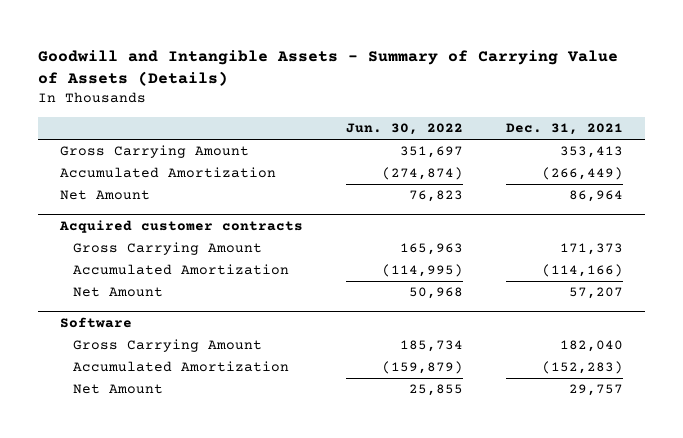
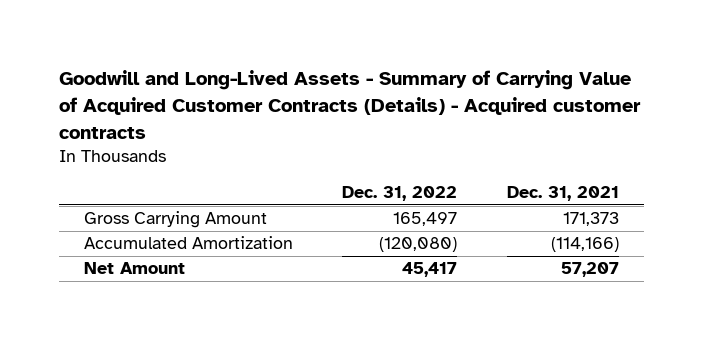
[38,49,619,86] Goodwill and Intangible Assets - Summary of Carrying Value of Assets (Details) -> [58,70,641,140] Goodwill and Long-Lived Assets - Summary of Carrying Value of Acquired Customer Contracts (Details) - Acquired customer contracts
[346,123,464,136] Jun. 30, 2022 -> none
none -> [342,186,458,202] Dec. 31, 2022
[59,145,249,159] Gross Carrying Amount -> none
[59,167,276,179] Accumulated Amortization -> none
[59,190,150,201] Net Amount -> none
[58,220,303,234] Acquired customer contracts -> none
[59,317,132,329] Software -> none
[72,339,262,353] Gross Carrying Amount -> none
[72,361,289,373] Accumulated Amortization -> none
[72,384,163,395] Net Amount -> none

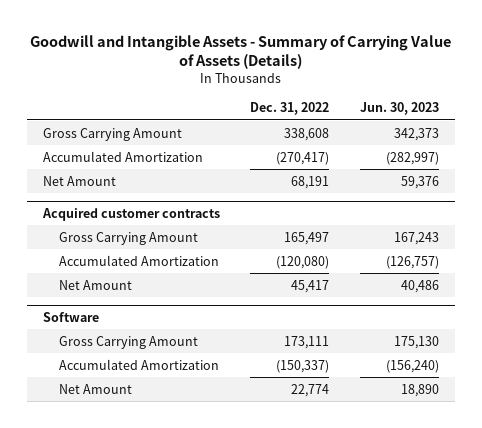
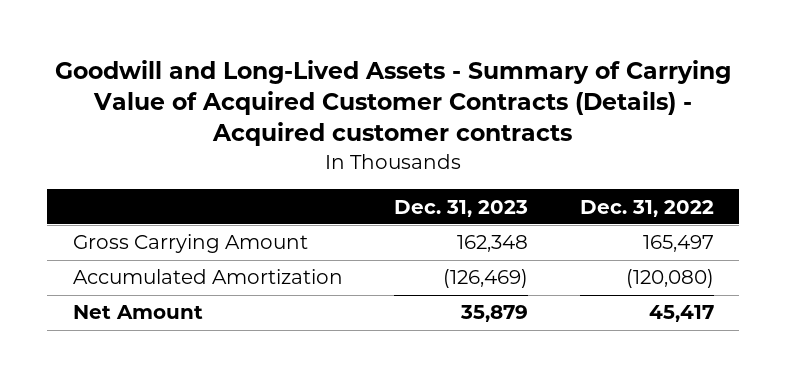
[29,34,451,70] Goodwill and Intangible Assets - Summary of Carrying Value of Assets (Details) -> [55,59,732,147] Goodwill and Long-Lived Assets - Summary of Carrying Value of Acquired Customer Contracts (Details) - Acquired customer contracts
[360,102,440,116] Jun. 30, 2023 -> none
none -> [394,199,529,217] Dec. 31, 2023
[42,127,182,141] Gross Carrying Amount -> none
[42,150,203,162] Accumulated Amortization -> none
[42,175,116,186] Net Amount -> none
[41,207,220,221] Acquired customer contracts -> none
[42,311,99,322] Software -> none
[59,335,199,349] Gross Carrying Amount -> none
[59,358,220,370] Accumulated Amortization -> none
[59,383,133,394] Net Amount -> none

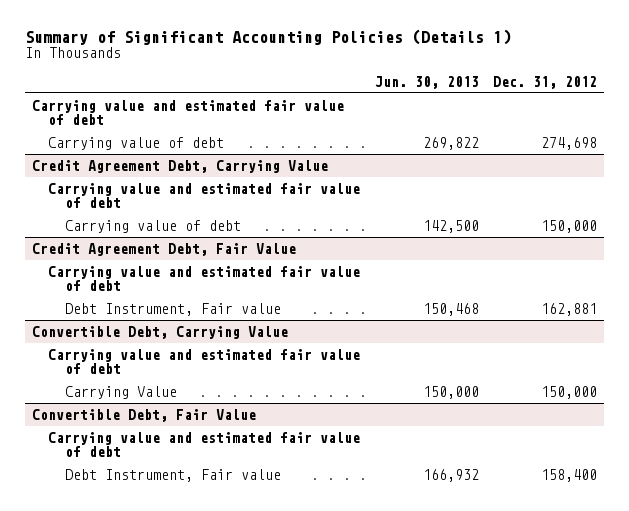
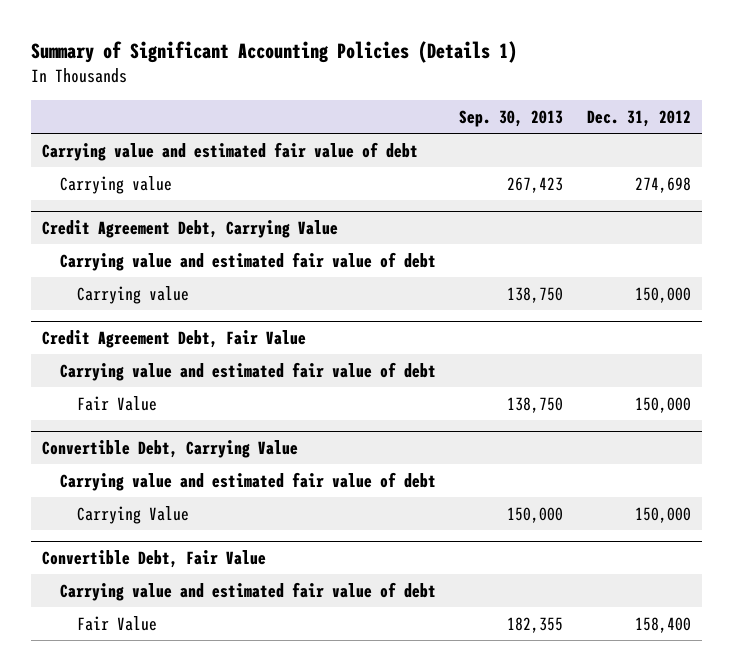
[374,75,479,89] Jun. 30, 2013 -> none
none -> [459,109,564,127] Sep. 30, 2013
[48,136,225,150] Carrying value of debt -> [59,175,172,194] Carrying value
[64,219,241,233] Carrying value of debt -> [77,285,190,304] Carrying value
[64,302,281,316] Debt Instrument, Fair value -> [77,395,158,411] Fair Value
[541,302,598,316] 162,881 -> [634,396,691,413] 150,000
[64,468,281,482] Debt Instrument, Fair value -> [77,615,158,631] Fair Value

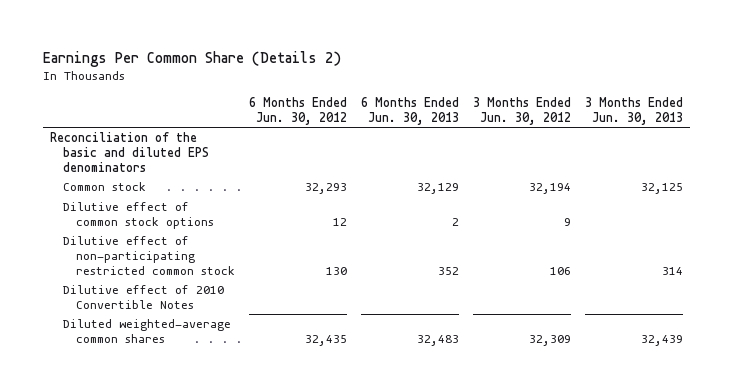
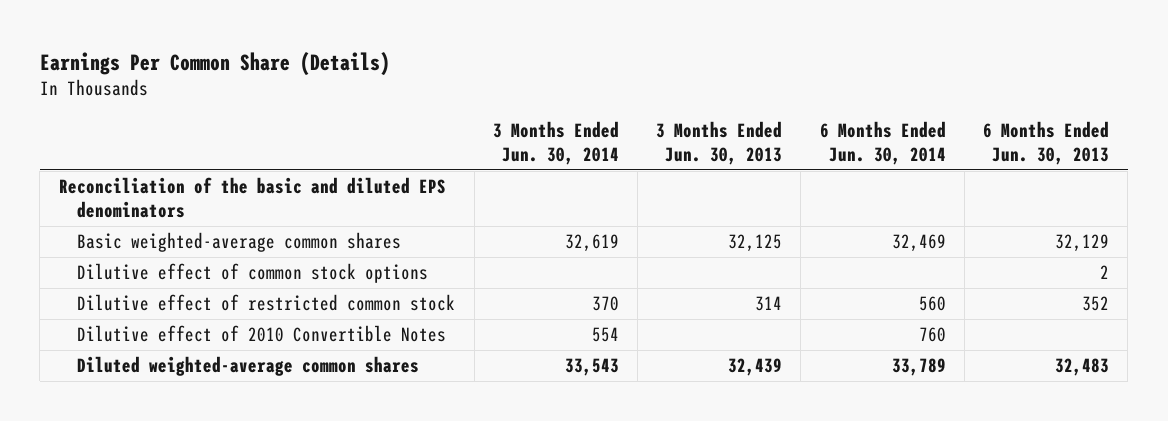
[43,50,342,67] Earnings Per Common Share (Details 2) -> [39,51,390,76] Earnings Per Common Share (Details)
[249,96,348,125] 6 Months Ended Jun. 30, 2012 -> none
[472,96,571,125] 3 Months Ended Jun. 30, 2012 -> none
none -> [492,120,619,165] 3 Months Ended Jun. 30, 2014
none -> [819,120,946,165] 6 Months Ended Jun. 30, 2014
[63,182,147,192] Common stock -> [77,232,402,253] Basic weighted-average common shares
[63,236,236,276] Dilutive effect of non-participating restricted common stock -> [77,294,456,312] Dilutive effect of restricted common stock

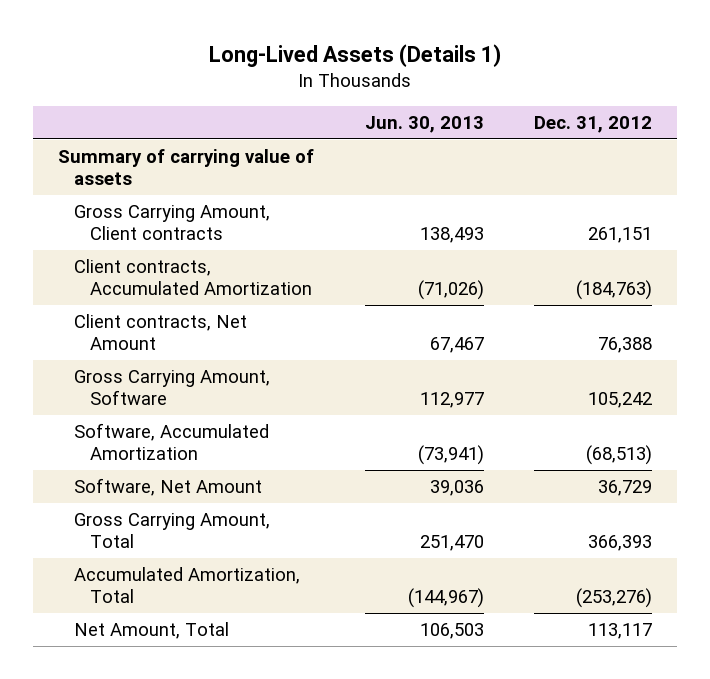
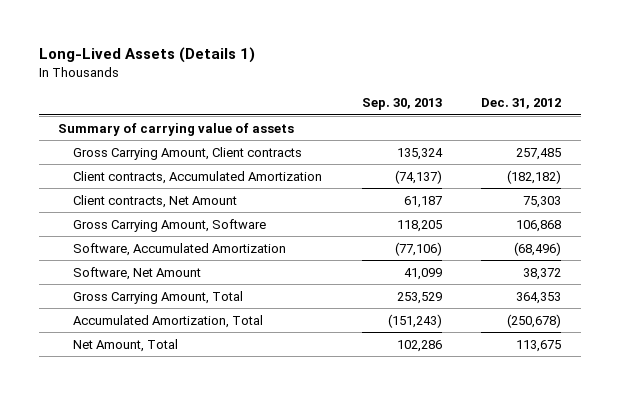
[364,116,484,134] Jun. 30, 2013 -> none
none -> [361,98,442,111] Sep. 30, 2013
[588,227,653,244] 261,151 -> [515,147,561,160] 257,485
[576,280,653,301] (184,763) -> [506,169,561,184] (182,182)
[598,337,653,354] 76,388 -> [522,195,561,208] 75,303
[588,392,653,409] 105,242 -> [515,219,561,232] 106,868
[586,445,653,466] (68,513) -> [513,241,561,256] (68,496)
[598,480,653,497] 36,729 -> [522,267,561,280] 38,372
[588,535,653,552] 366,393 -> [515,291,561,304] 364,353
[576,588,653,609] (253,276) -> [506,313,561,328] (250,678)
[588,623,653,640] 113,117 -> [515,339,561,352] 113,675

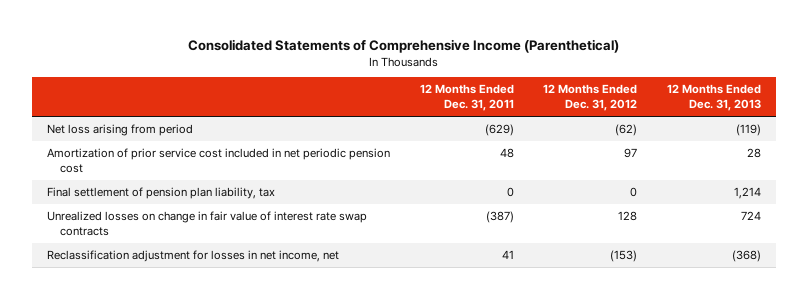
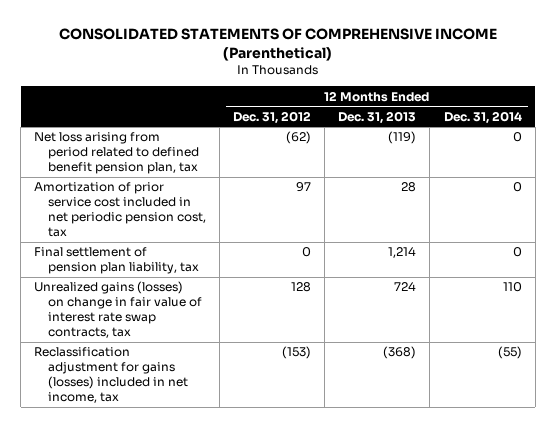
[188,39,620,54] Consolidated Statements of Comprehensive Income (Parenthetical) -> [58,28,497,61] CONSOLIDATED STATEMENTS OF COMPREHENSIVE INCOME (Parenthetical)
[419,84,514,112] 12 Months Ended Dec. 31, 2011 -> none
none -> [443,110,522,124] Dec. 31, 2014
[47,124,194,137] Net loss arising from period -> [34,132,200,175] Net loss arising from period related to defined benefit pension plan, tax
[47,148,391,173] Amortization of prior service cost included in net periodic pension cost -> [34,182,207,237] Amortization of prior service cost included in net periodic pension cost, tax
[47,211,368,236] Unrealized losses on change in fair value of interest rate swap contracts -> [34,281,203,338] Unrealized gains (losses) on change in fair value of interest rate swap contracts, tax
[47,250,340,263] Reclassification adjustment for losses in net income, net -> [34,347,189,403] Reclassification adjustment for gains (losses) included in net income, tax

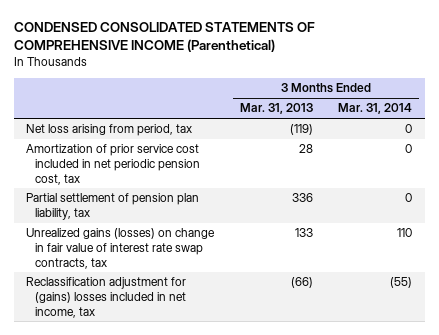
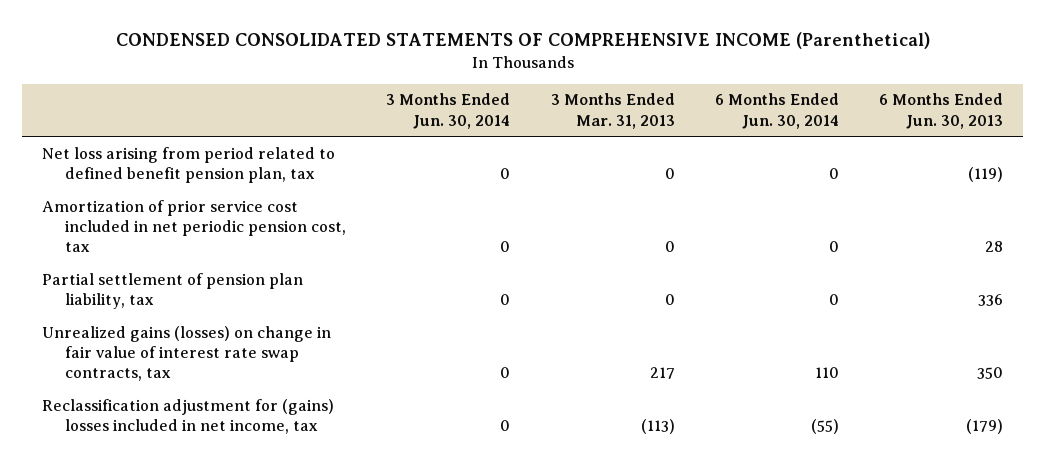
[338,103,413,115] Mar. 31, 2014 -> none
none -> [386,93,511,129] 3 Months Ended Jun. 30, 2014
none -> [714,93,839,129] 6 Months Ended Jun. 30, 2014
none -> [879,93,1004,129] 6 Months Ended Jun. 30, 2013
[26,124,193,137] Net loss arising from period, tax -> [41,146,335,183] Net loss arising from period related to defined benefit pension plan, tax
[289,124,313,136] (119) -> [664,167,675,179] 0
[298,144,313,154] 28 -> [664,241,675,253] 0
[291,193,313,203] 336 -> [664,293,675,305] 0
[294,228,313,238] 133 -> [649,367,675,380] 217
[290,277,313,289] (66) -> [640,418,675,434] (113)

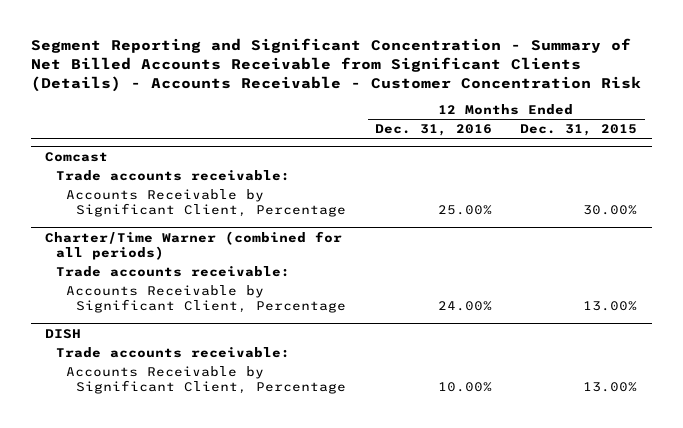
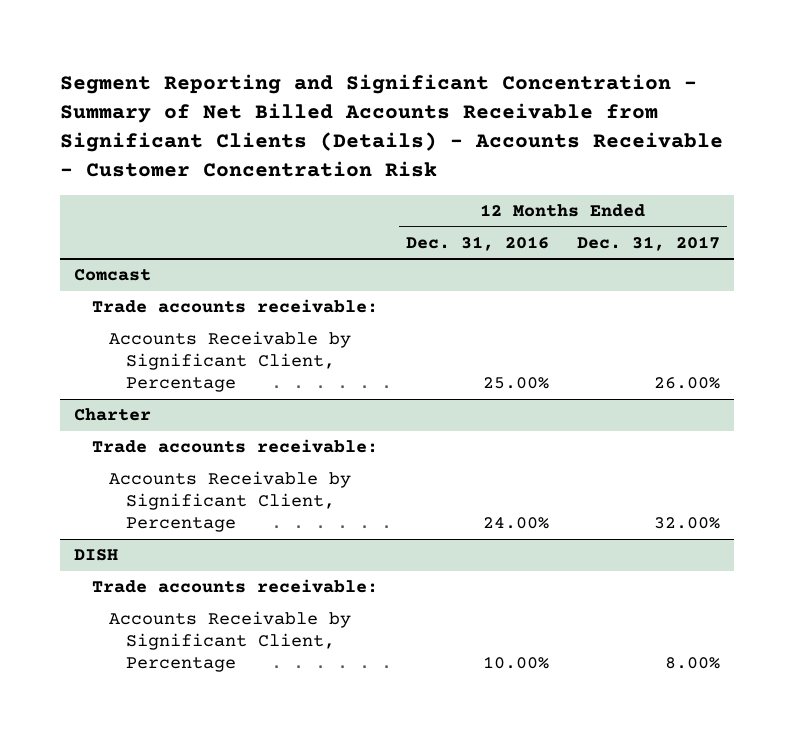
[520,123,638,136] Dec. 31, 2015 -> none
none -> [576,236,720,252] Dec. 31, 2017
[45,230,343,261] Charter/Time Warner (combined for all periods) -> [74,408,152,422] Charter

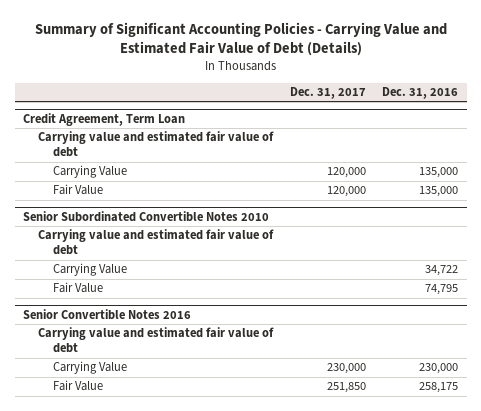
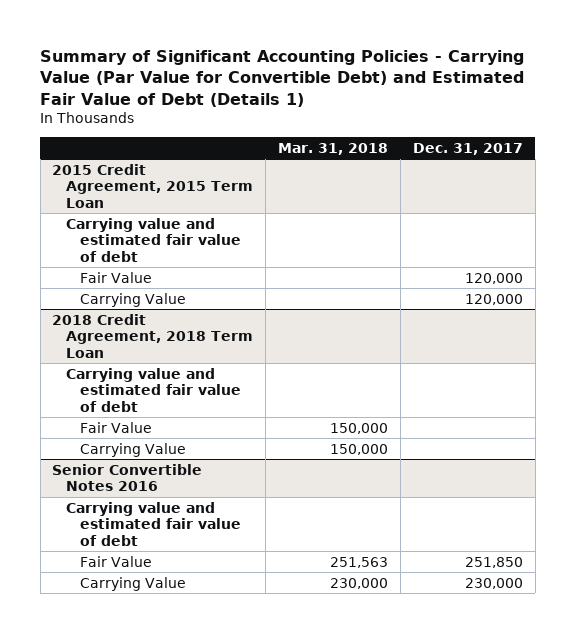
[34,22,447,57] Summary of Significant Accounting Policies - Carrying Value and Estimated Fair Value of Debt (Details) -> [40,49,525,107] Summary of Significant Accounting Policies - Carrying Value (Par Value for Convertible Debt) and Estimated Fair Value of Debt (Details 1)
[382,87,459,100] Dec. 31, 2016 -> none
none -> [278,142,389,155] Mar. 31, 2018
[23,112,186,126] Credit Agreement, Term Loan -> [52,163,254,208] 2015 Credit Agreement, 2015 Term Loan
[52,165,127,179] Carrying Value -> none
[23,210,270,222] Senior Subordinated Convertible Notes 2010 -> none
none -> [80,292,187,307] Carrying Value
none -> [52,313,254,358] 2018 Credit Agreement, 2018 Term Loan
[52,263,127,277] Carrying Value -> none
none -> [80,442,187,457] Carrying Value
[52,361,127,375] Carrying Value -> [80,576,187,591] Carrying Value

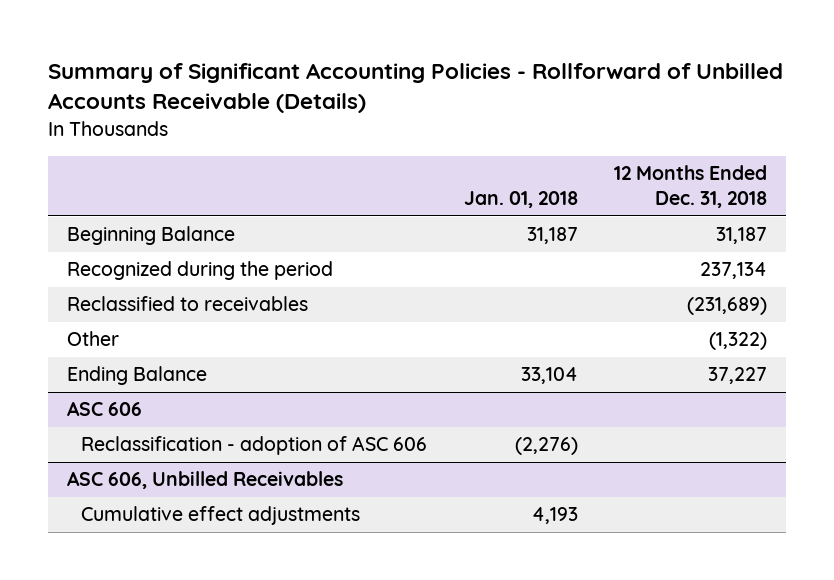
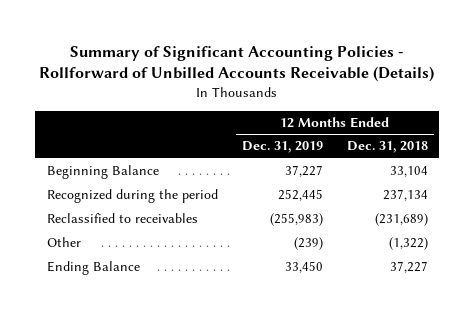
[463,191,578,209] Jan. 01, 2018 -> none
none -> [241,141,323,154] Dec. 31, 2019
[716,227,768,245] 31,187 -> [389,166,428,178] 33,104
[66,401,142,417] ASC 606 -> none
[81,436,428,456] Reclassification - adoption of ASC 606 -> none
[66,471,343,490] ASC 606, Unbilled Receivables -> none
[81,506,361,526] Cumulative effect adjustments -> none

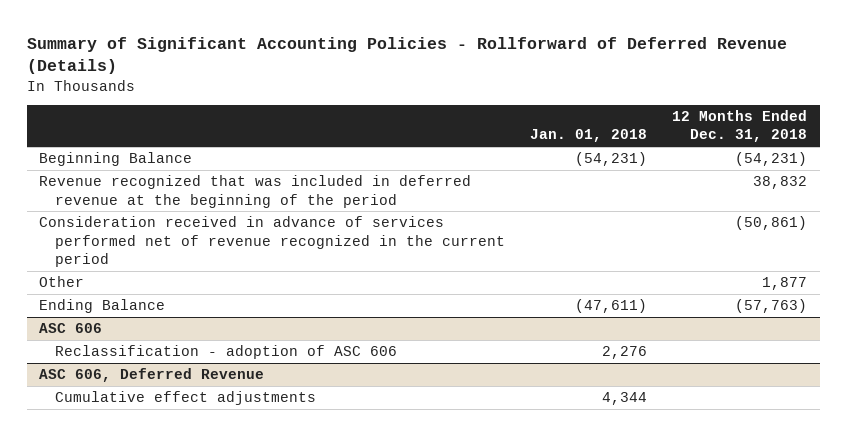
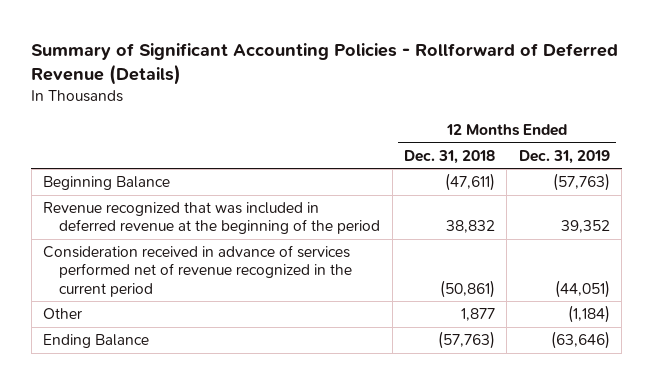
[529,129,647,143] Jan. 01, 2018 -> none
none -> [518,149,610,164] Dec. 31, 2019
[735,152,808,167] (54,231) -> [444,173,495,192] (47,611)
[39,323,103,334] ASC 606 -> none
[54,345,397,360] Reclassification - adoption of ASC 606 -> none
[39,368,265,383] ASC 606, Deferred Revenue -> none
[54,391,316,406] Cumulative effect adjustments -> none

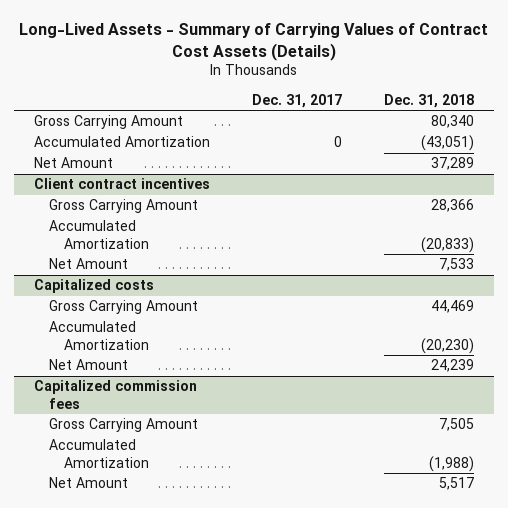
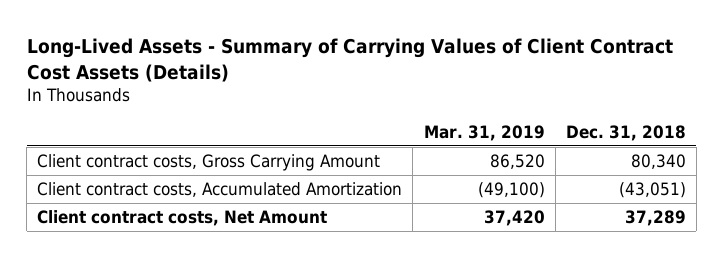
[18,23,488,61] Long-Lived Assets - Summary of Carrying Values of Contract Cost Assets (Details) -> [26,37,673,82] Long-Lived Assets - Summary of Carrying Values of Client Contract Cost Assets (Details)
[251,93,342,108] Dec. 31, 2017 -> none
none -> [423,124,545,141] Mar. 31, 2019
[34,178,211,190] Client contract incentives -> none
[49,199,199,214] Gross Carrying Amount -> none
[49,220,150,249] Accumulated Amortization -> none
[49,258,129,270] Net Amount -> none
[34,279,155,294] Capitalized costs -> none
[49,300,199,315] Gross Carrying Amount -> none
[49,321,150,350] Accumulated Amortization -> none
[49,359,129,371] Net Amount -> none
[34,380,198,409] Capitalized commission fees -> none
[49,418,199,433] Gross Carrying Amount -> none
[49,439,150,468] Accumulated Amortization -> none
[49,477,129,489] Net Amount -> none
[34,115,184,130] Gross Carrying Amount -> [37,153,381,171] Client contract costs, Gross Carrying Amount
[34,136,211,148] Accumulated Amortization -> [37,181,403,197] Client contract costs, Accumulated Amortization
[34,157,114,169] Net Amount -> [37,209,328,226] Client contract costs, Net Amount

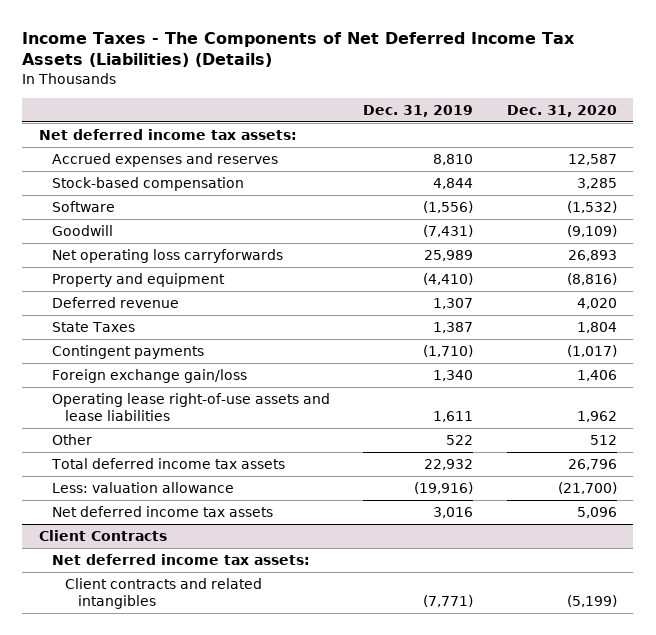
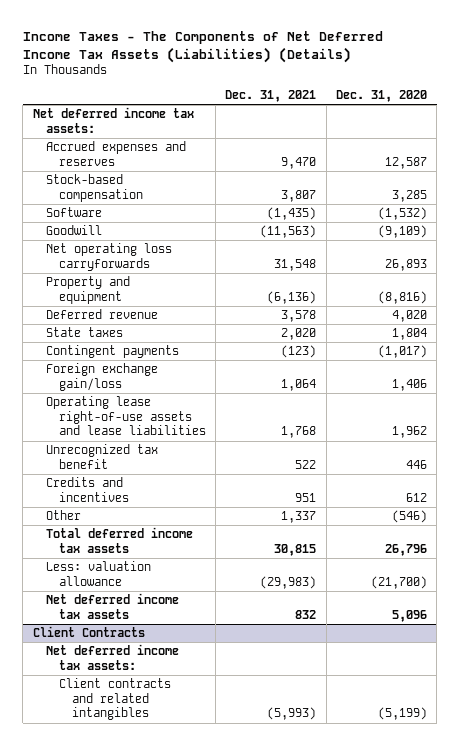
[363,104,474,117] Dec. 31, 2019 -> none
none -> [225,89,317,102] Dec. 31, 2021
[52,322,136,333] State Taxes -> [45,327,123,338] State taxes
none -> [45,444,158,469] Unrecognized tax benefit
none -> [45,477,129,502] Credits and incentives
[589,435,617,446] 512 -> [391,510,427,524] (546)

